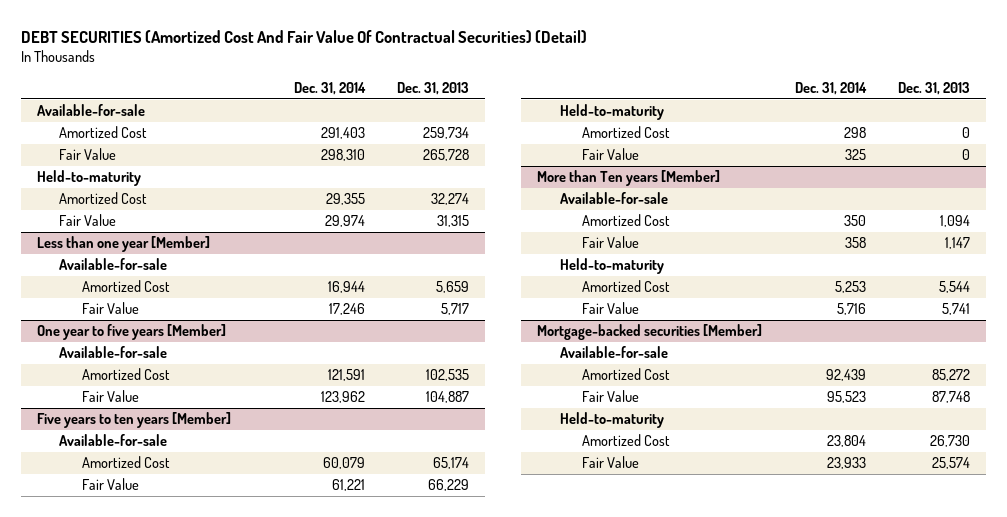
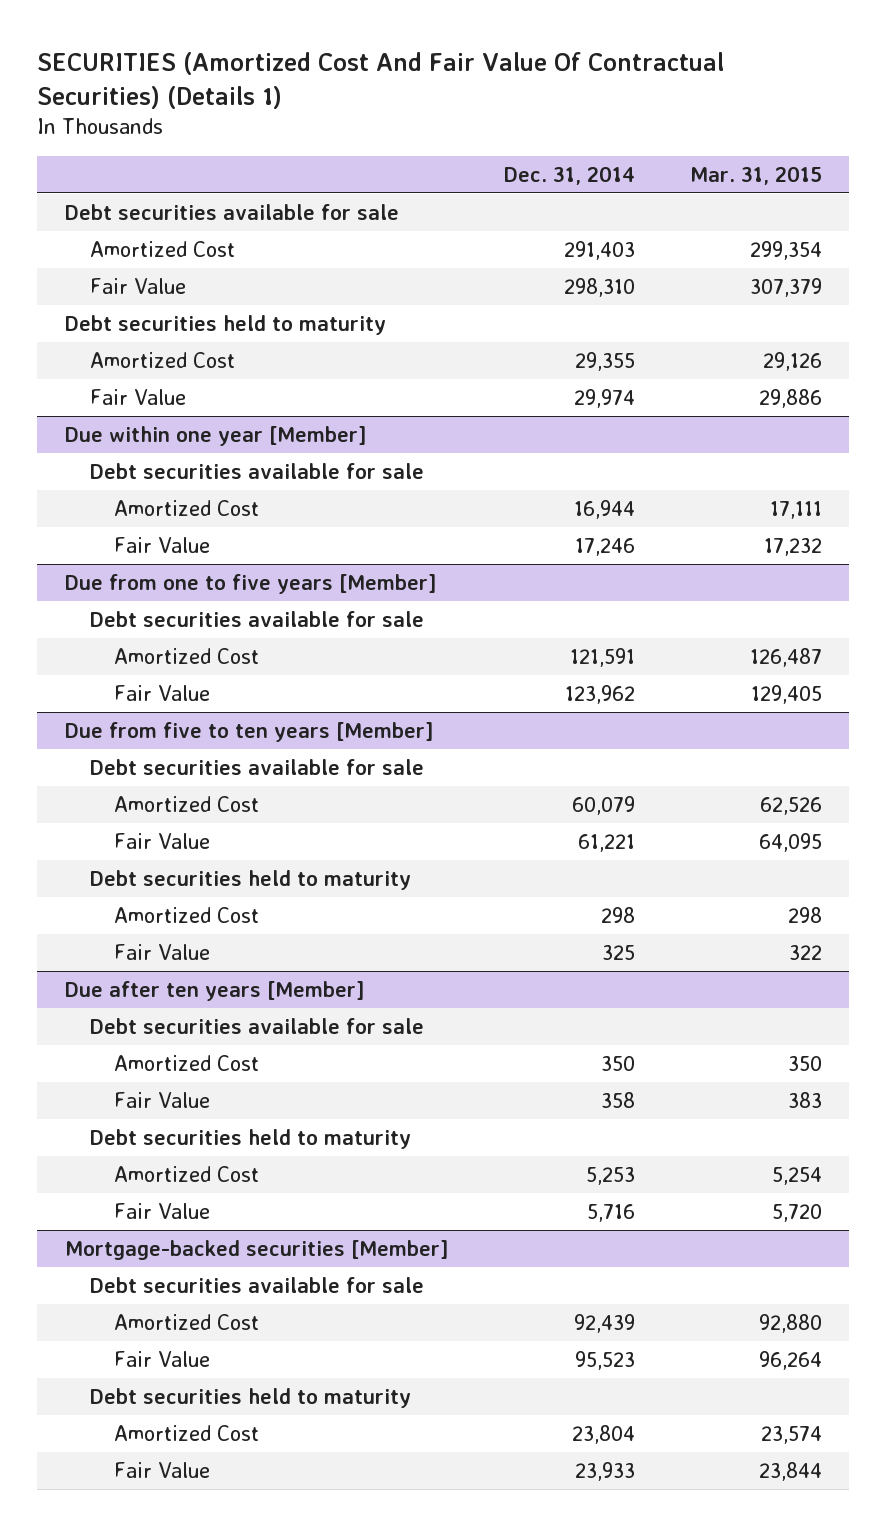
[20,29,587,43] DEBT SECURITIES (Amortized Cost And Fair Value Of Contractual Securities) (Detail) -> [37,51,725,109] SECURITIES (Amortized Cost And Fair Value Of Contractual Securities) (Details 1)
[397,81,470,95] Dec. 31, 2013 -> none
none -> [689,165,822,185] Mar. 31, 2015
[36,104,145,117] Available-for-sale -> [64,203,399,220] Debt securities available for sale
[36,170,141,187] Held-to-maturity -> [64,314,386,335] Debt securities held to maturity
[36,236,210,253] Less than one year [Member] -> [64,425,367,446] Due within one year [Member]
[59,258,168,271] Available-for-sale -> [89,462,424,479] Debt securities available for sale
[36,324,226,341] One year to five years [Member] -> [64,573,437,594] Due from one to five years [Member]
[59,346,168,359] Available-for-sale -> [89,610,424,627] Debt securities available for sale
[36,412,231,429] Five years to ten years [Member] -> [64,721,434,742] Due from five to ten years [Member]
[59,434,168,447] Available-for-sale -> [89,758,424,775] Debt securities available for sale
[559,104,664,121] Held-to-maturity -> [89,869,411,890] Debt securities held to maturity
[537,170,721,187] More than Ten years [Member] -> [64,980,365,1001] Due after ten years [Member]
[559,192,668,205] Available-for-sale -> [89,1017,424,1034] Debt securities available for sale
[559,258,664,275] Held-to-maturity -> [89,1128,411,1149] Debt securities held to maturity
[559,346,668,359] Available-for-sale -> [89,1276,424,1293] Debt securities available for sale
[559,412,664,429] Held-to-maturity -> [89,1387,411,1408] Debt securities held to maturity

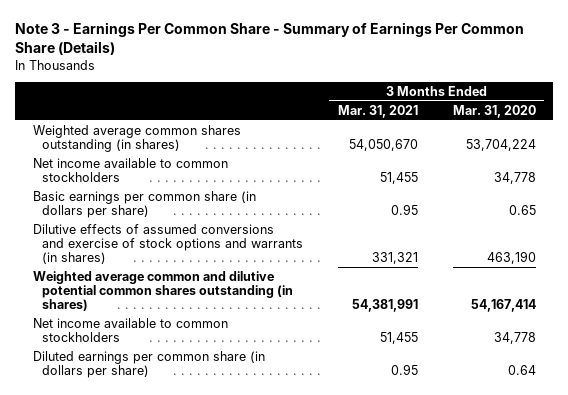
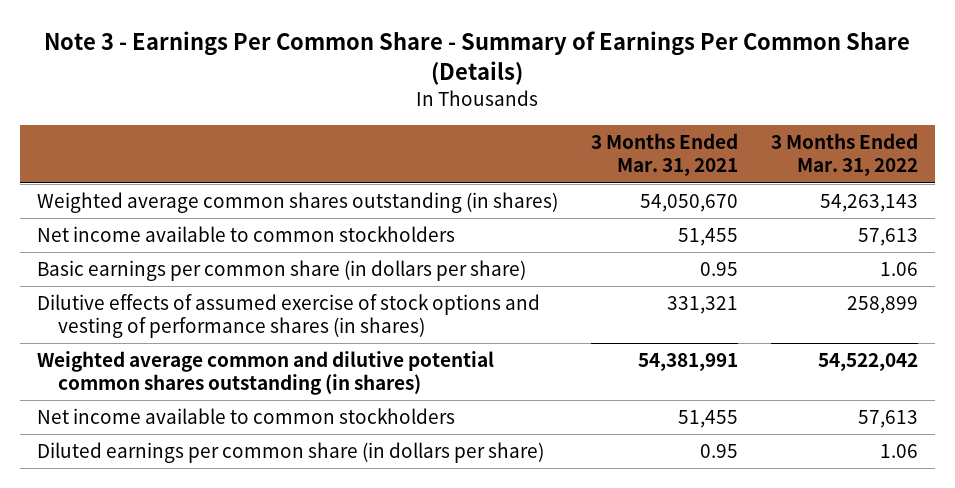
[452,104,536,118] Mar. 31, 2020 -> none
none -> [771,133,919,177] 3 Months Ended Mar. 31, 2022
[32,223,304,265] Dilutive effects of assumed conversions and exercise of stock options and warrants (in shares) -> [36,294,540,339] Dilutive effects of assumed exercise of stock options and vesting of performance shares (in shares)

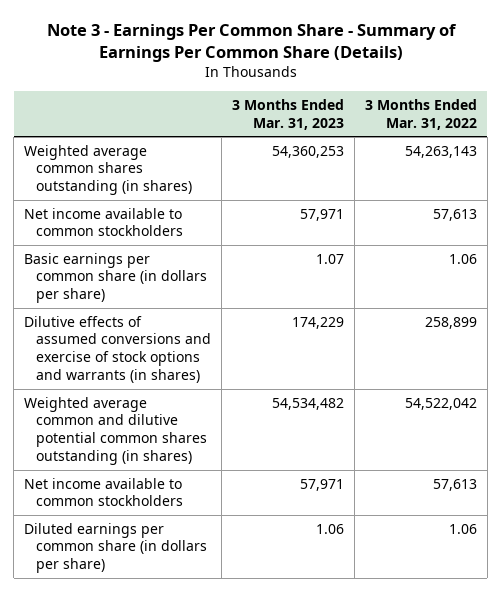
[590,133,738,177] 3 Months Ended Mar. 31, 2021 -> none
none -> [232,98,345,130] 3 Months Ended Mar. 31, 2023
[36,294,540,339] Dilutive effects of assumed exercise of stock options and vesting of performance shares (in shares) -> [24,315,212,384] Dilutive effects of assumed conversions and exercise of stock options and warrants (in shares)

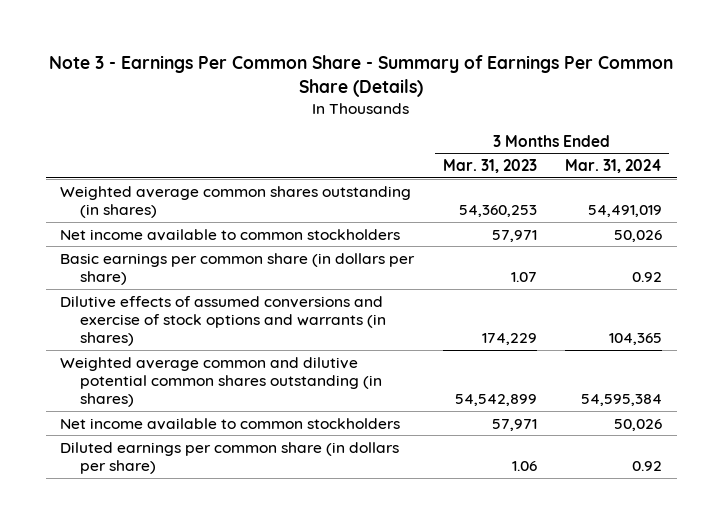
[364,98,477,130] 3 Months Ended Mar. 31, 2022 -> none
none -> [565,159,663,174] Mar. 31, 2024
[272,397,345,410] 54,534,482 -> [454,394,537,407] 54,542,899

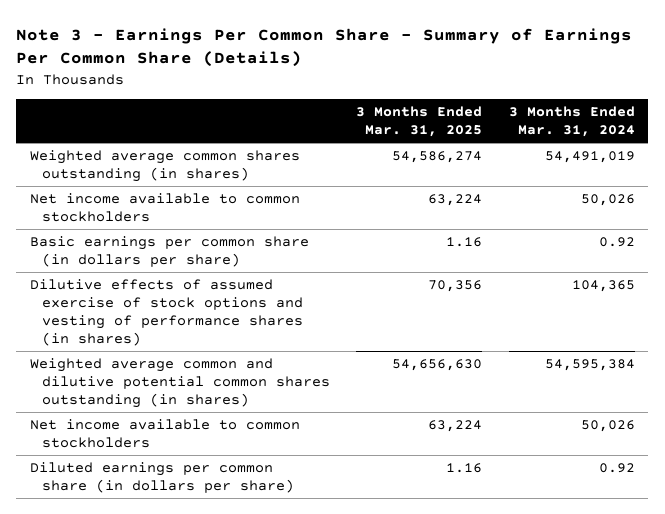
[442,159,537,174] Mar. 31, 2023 -> none
none -> [356,106,483,138] 3 Months Ended Mar. 31, 2025
[59,295,386,347] Dilutive effects of assumed conversions and exercise of stock options and warrants (in shares) -> [29,279,303,346] Dilutive effects of assumed exercise of stock options and vesting of performance shares (in shares)

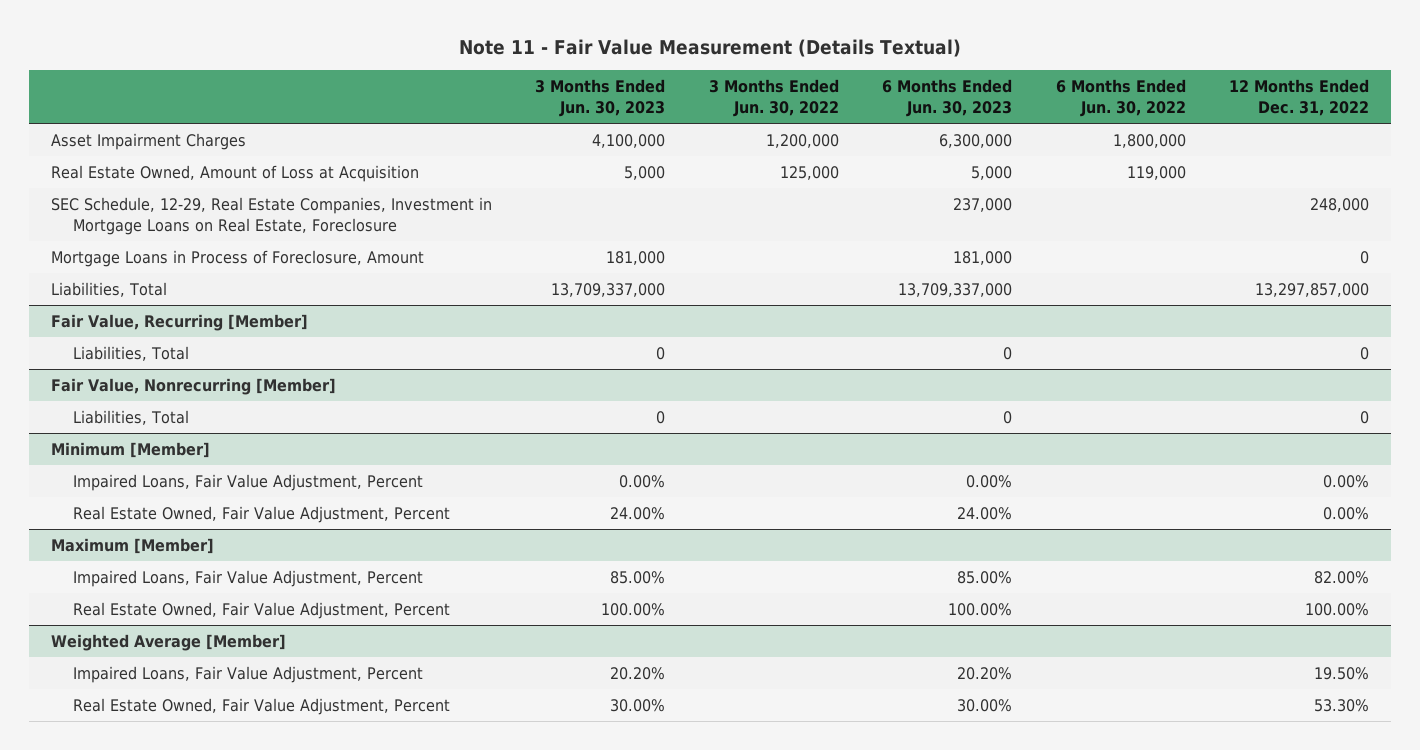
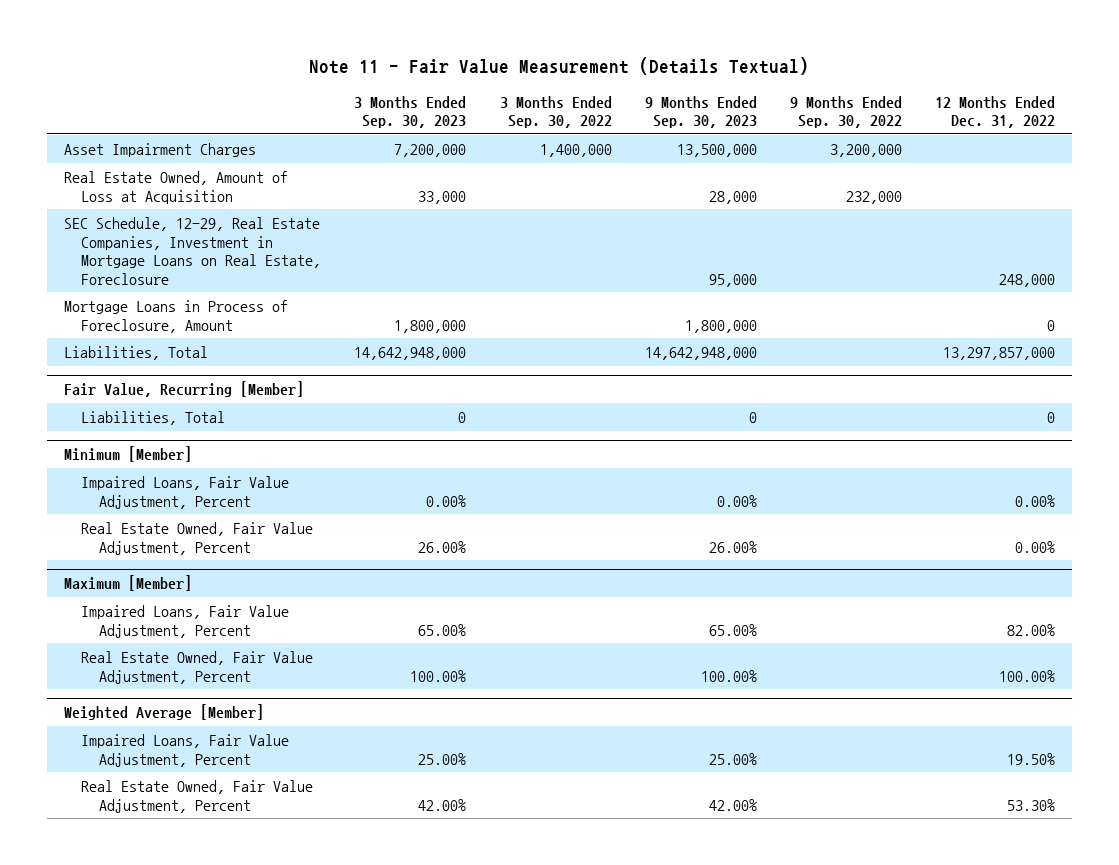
[535,79,666,118] 3 Months Ended Jun. 30, 2023 -> none
[708,79,839,118] 3 Months Ended Jun. 30, 2022 -> none
[882,79,1013,118] 6 Months Ended Jun. 30, 2023 -> none
[1055,79,1186,118] 6 Months Ended Jun. 30, 2022 -> none
none -> [354,95,467,129] 3 Months Ended Sep. 30, 2023
none -> [499,95,612,129] 3 Months Ended Sep. 30, 2022
none -> [644,95,757,129] 9 Months Ended Sep. 30, 2023
none -> [790,95,903,129] 9 Months Ended Sep. 30, 2022
[50,377,336,395] Fair Value, Nonrecurring [Member] -> none
[72,409,189,425] Liabilities, Total -> none

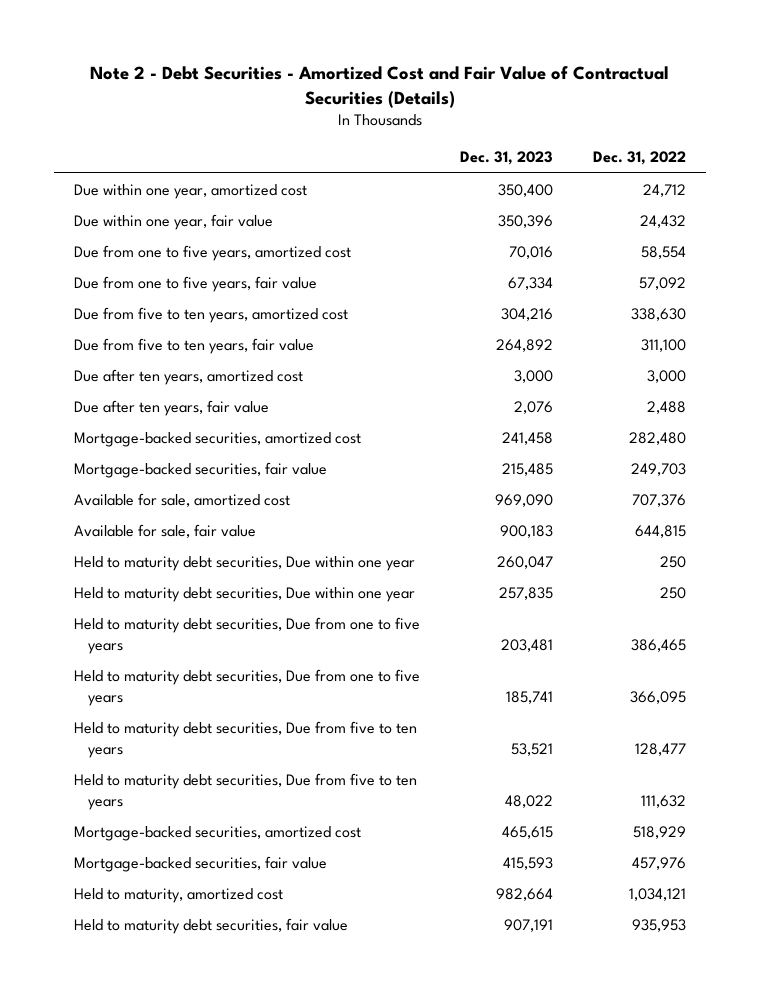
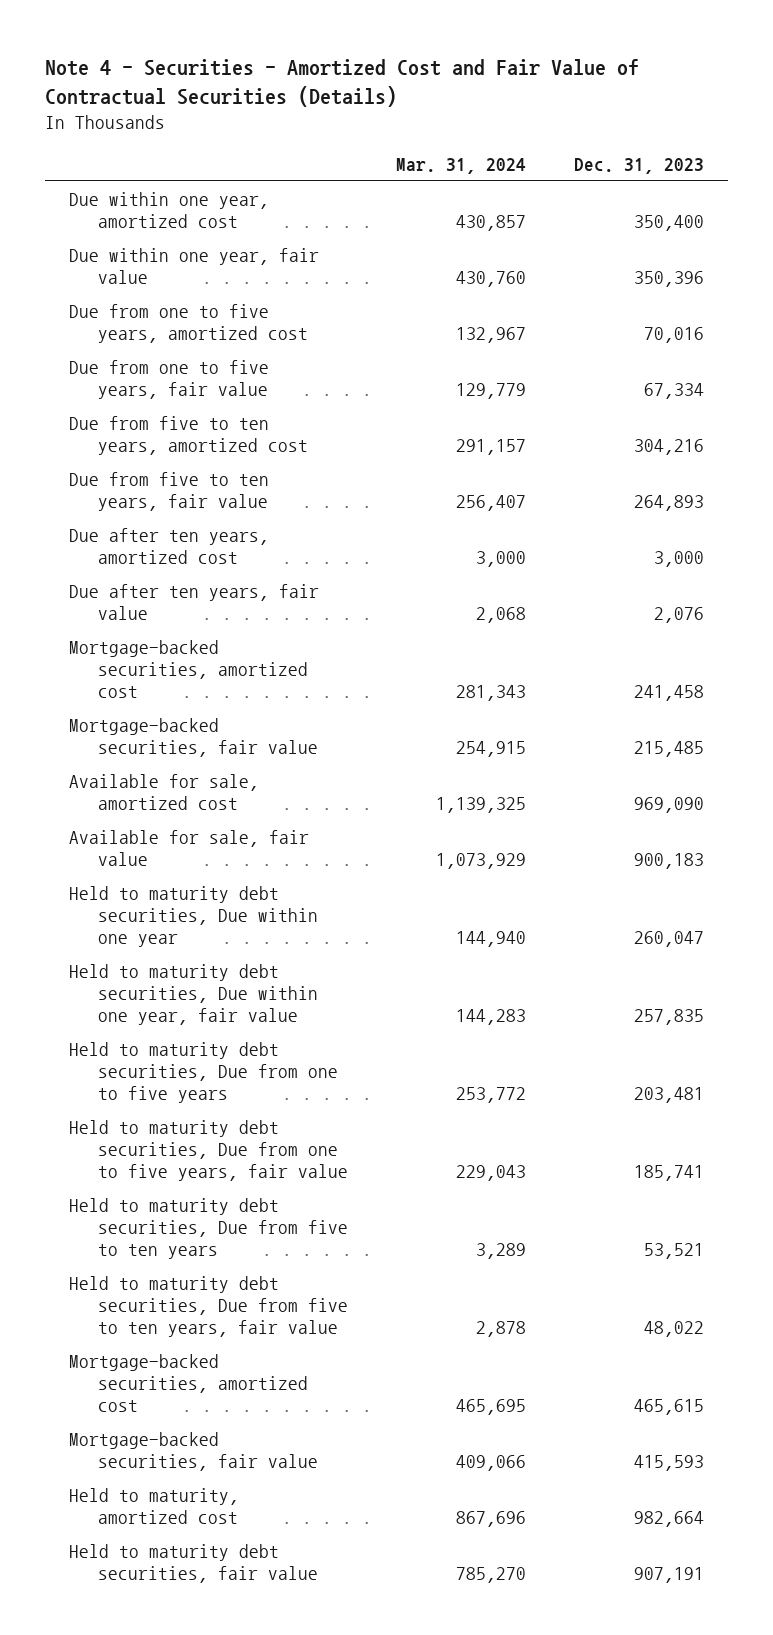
[89,65,669,108] Note 2 - Debt Securities - Amortized Cost and Fair Value of Contractual Securities (Details) -> [45,59,640,108] Note 4 - Securities - Amortized Cost and Fair Value of Contractual Securities (Details)
[592,151,686,166] Dec. 31, 2022 -> none
none -> [395,157,526,174] Mar. 31, 2024
[495,338,553,352] 264,892 -> [634,494,705,511] 264,893
[73,586,415,602] Held to maturity debt securities, Due within one year -> [69,963,318,1025] Held to maturity debt securities, Due within one year, fair value
[73,668,420,706] Held to maturity debt securities, Due from one to five years -> [69,1119,348,1181] Held to maturity debt securities, Due from one to five years, fair value
[73,772,417,810] Held to maturity debt securities, Due from five to ten years -> [69,1275,348,1337] Held to maturity debt securities, Due from five to ten years, fair value

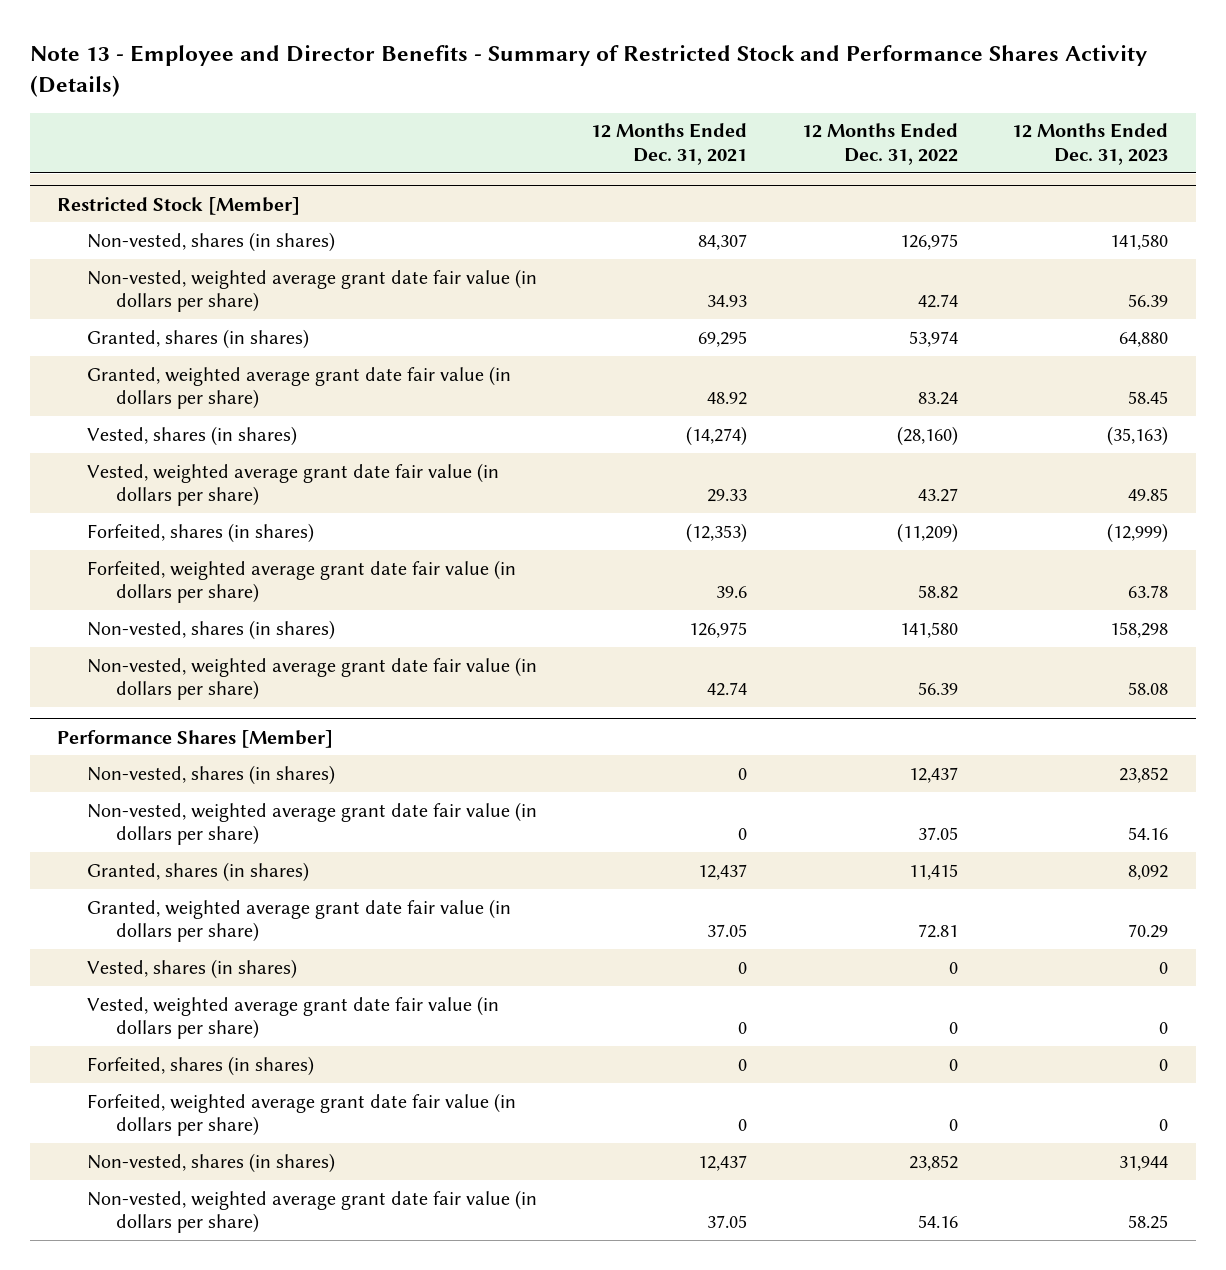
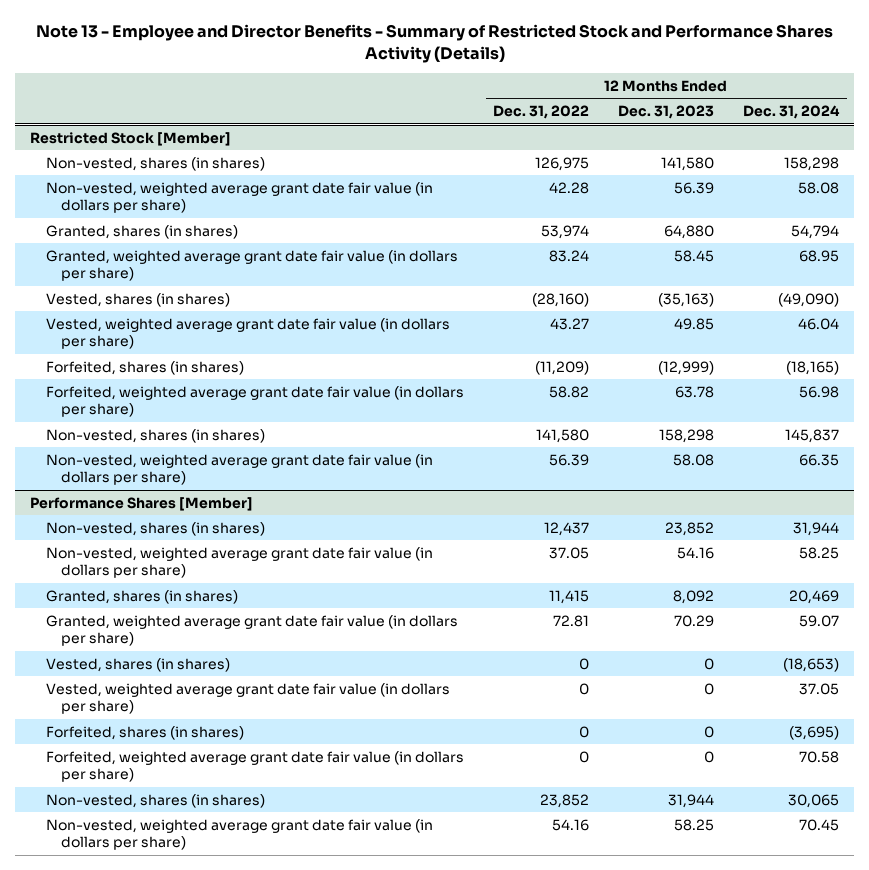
[591,123,748,165] 12 Months Ended Dec. 31, 2021 -> none
none -> [743,105,841,120] Dec. 31, 2024
[917,294,958,309] 42.74 -> [548,181,589,194] 42.28

